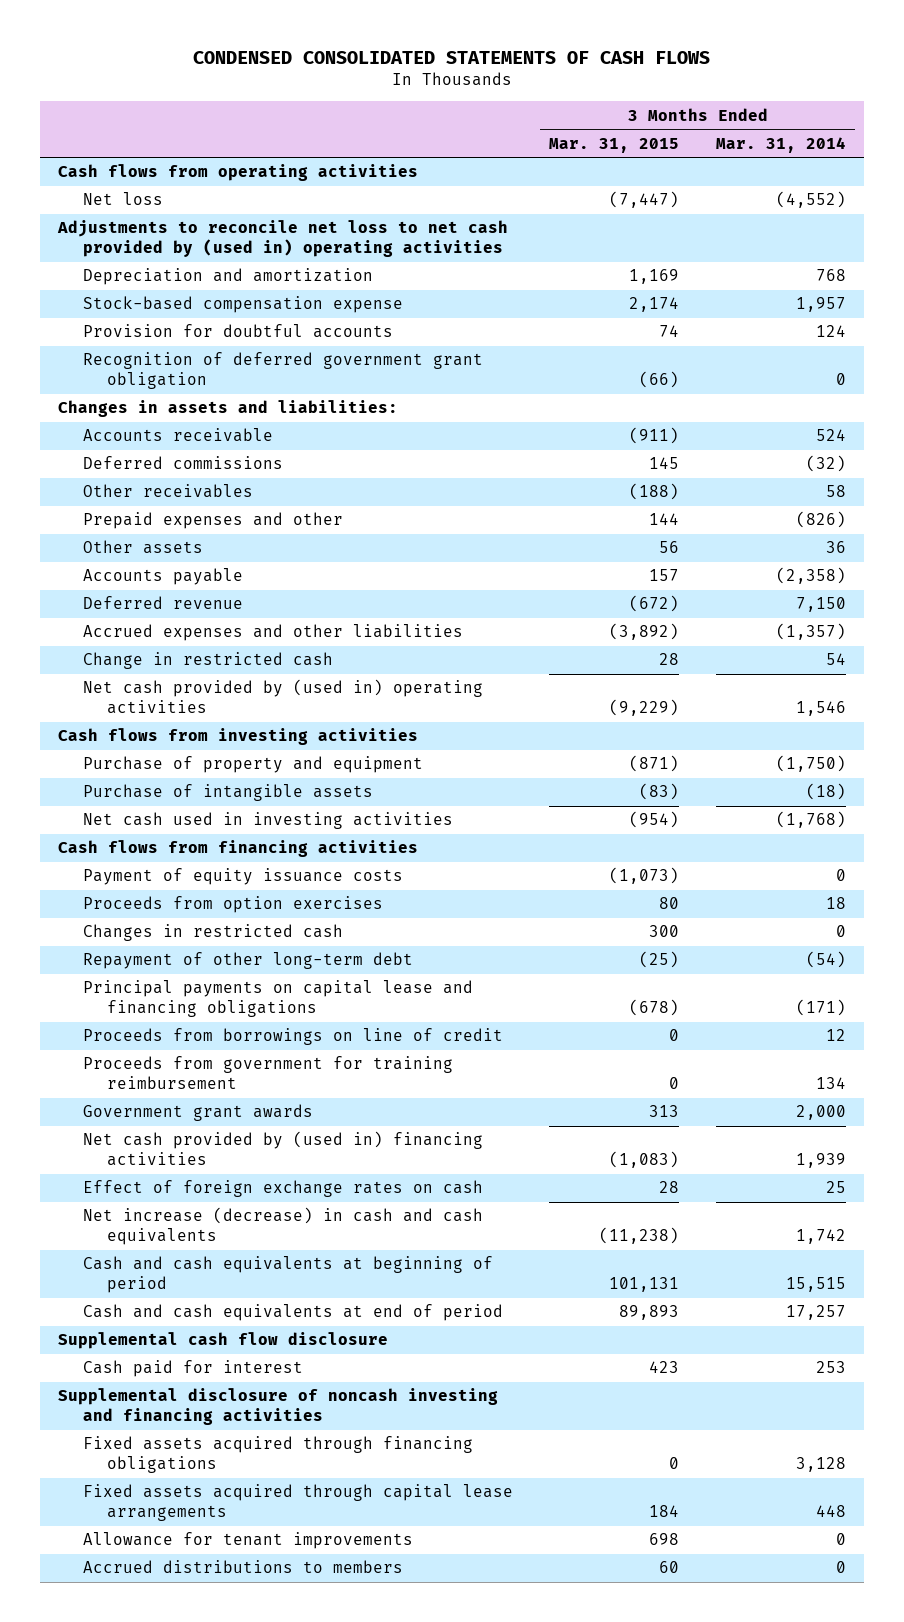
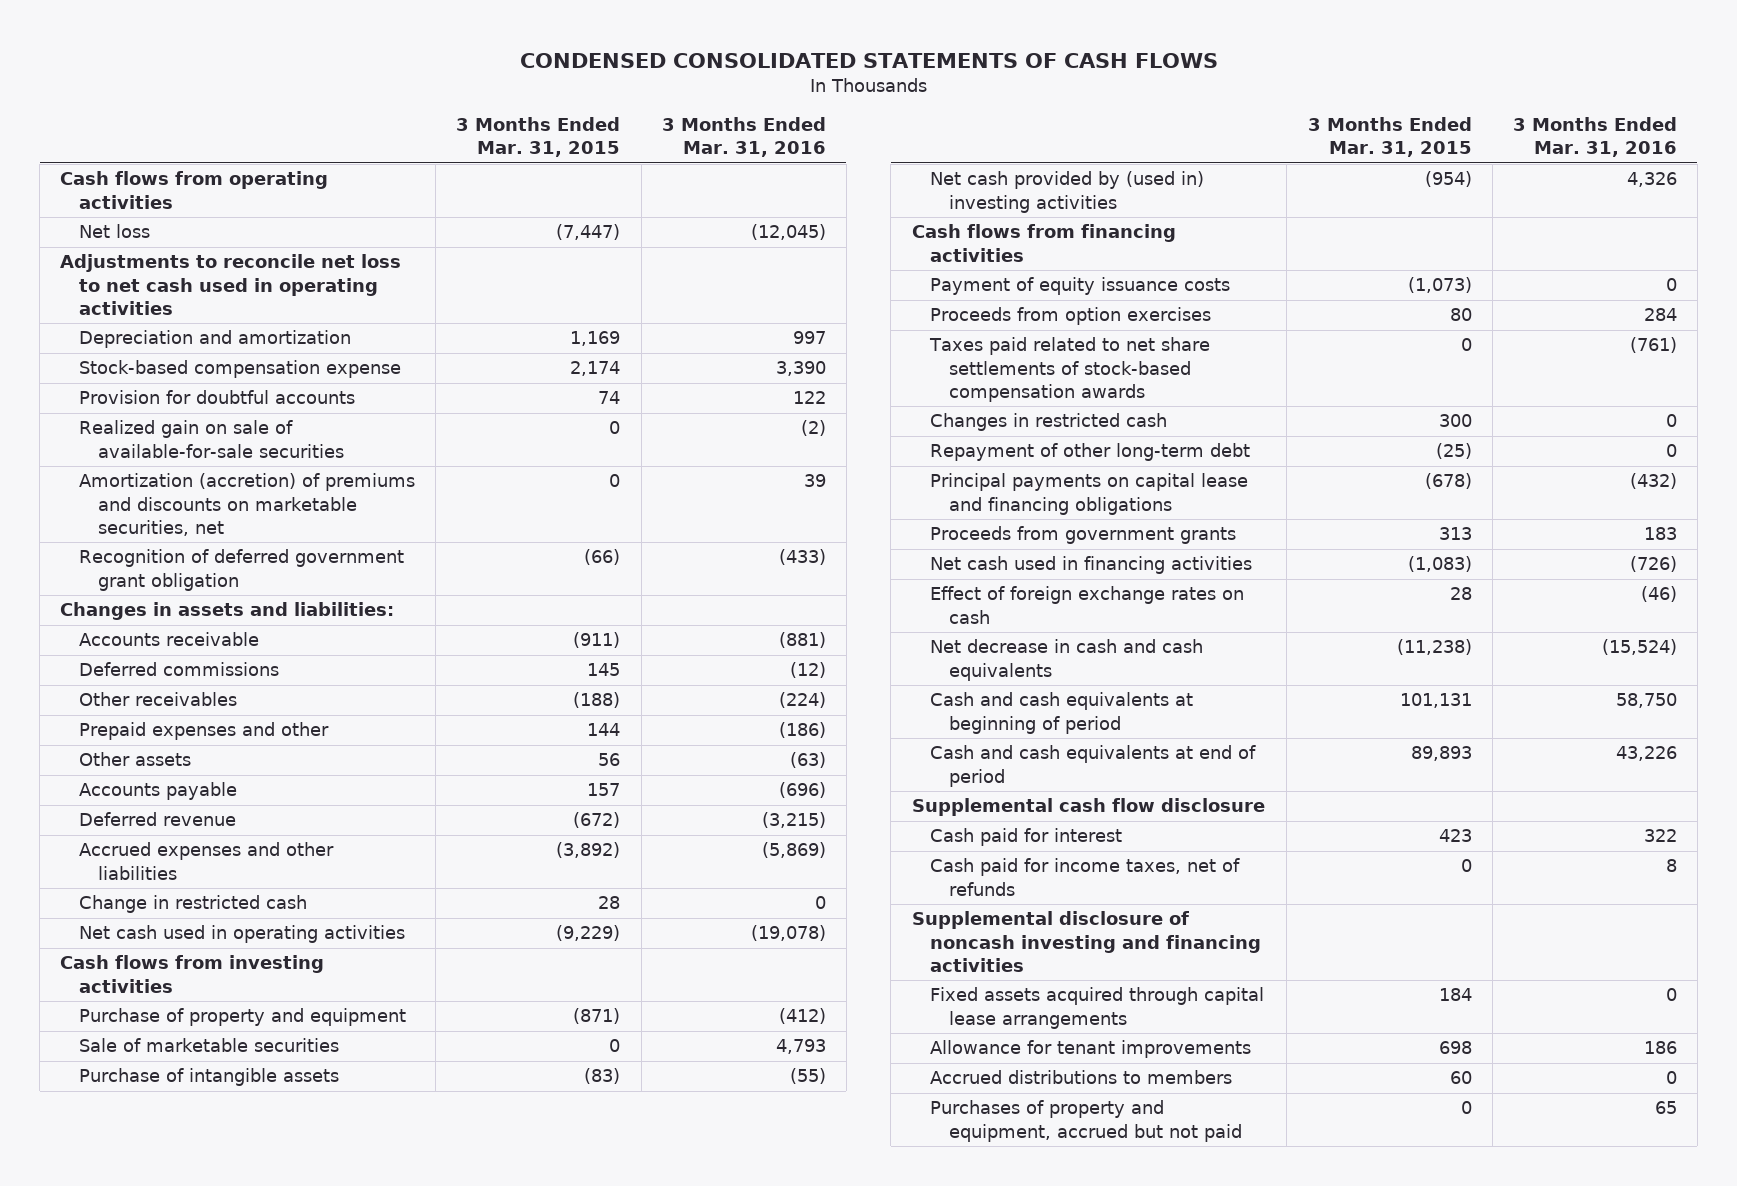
[715,136,846,153] Mar. 31, 2014 -> none
none -> [661,117,826,158] 3 Months Ended Mar. 31, 2016
[57,220,509,258] Adjustments to reconcile net loss to net cash provided by (used in) operating activities -> [60,254,402,315] Adjustments to reconcile net loss to net cash used in operating activities
none -> [79,420,345,458] Realized gain on sale of available-for-sale securities
none -> [79,473,416,536] Amortization (accretion) of premiums and discounts on marketable securities, net
[82,679,483,715] Net cash provided by (used in) operating activities -> [79,925,406,944] Net cash used in operating activities
none -> [79,1038,340,1053] Sale of marketable securities
[82,812,453,830] Net cash used in investing activities -> [930,171,1205,213] Net cash provided by (used in) investing activities
none -> [929,337,1211,402] Taxes paid related to net share settlements of stock-based compensation awards
[82,1028,503,1046] Proceeds from borrowings on line of credit -> none
[82,1056,453,1090] Proceeds from government for training reimbursement -> none
[82,1104,313,1122] Government grant awards -> [930,526,1237,545] Proceeds from government grants
[82,1131,483,1167] Net cash provided by (used in) financing activities -> [930,556,1253,575] Net cash used in financing activities
[82,1207,483,1246] Net increase (decrease) in cash and cash equivalents -> [930,639,1204,681] Net decrease in cash and cash equivalents
none -> [930,858,1241,896] Cash paid for income taxes, net of refunds
[82,1436,473,1474] Fixed assets acquired through financing obligations -> none
none -> [930,1100,1243,1142] Purchases of property and equipment, accrued but not paid

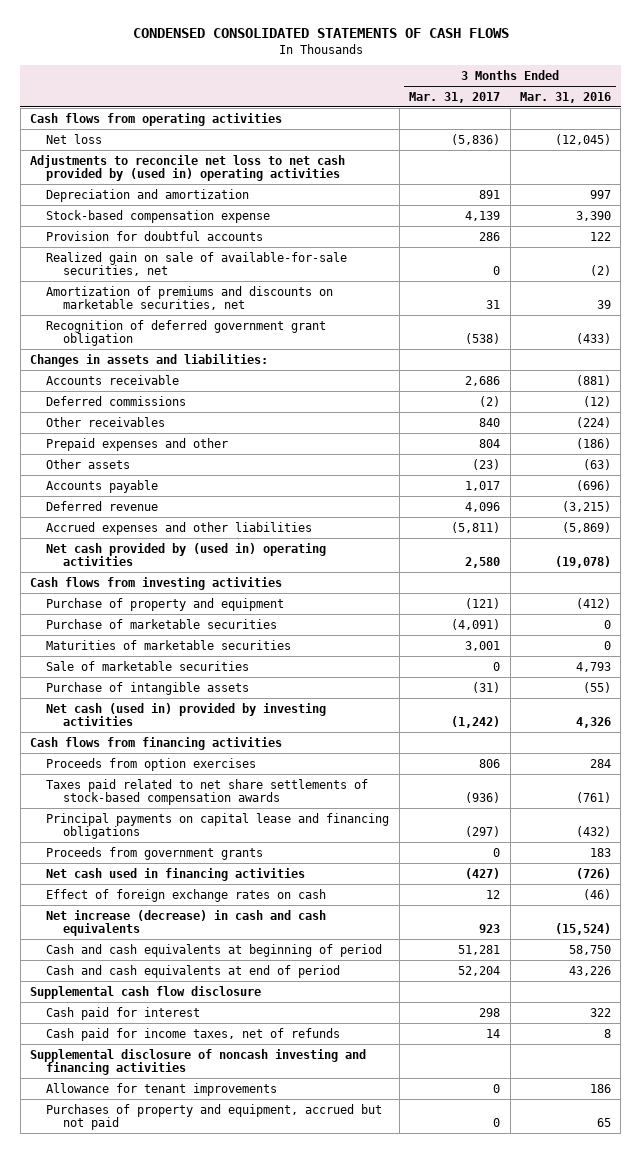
[456,117,621,158] 3 Months Ended Mar. 31, 2015 -> none
none -> [409,91,501,103] Mar. 31, 2017
[60,254,402,315] Adjustments to reconcile net loss to net cash used in operating activities -> [30,154,346,182] Adjustments to reconcile net loss to net cash provided by (used in) operating activities
[79,420,345,458] Realized gain on sale of available-for-sale securities -> [46,251,348,277] Realized gain on sale of available-for-sale securities, net
[79,473,416,536] Amortization (accretion) of premiums and discounts on marketable securities, net -> [46,285,334,311] Amortization of premiums and discounts on marketable securities, net
[79,895,308,914] Change in restricted cash -> none
[79,925,406,944] Net cash used in operating activities -> [46,542,327,567] Net cash provided by (used in) operating activities
none -> [46,618,278,629] Purchase of marketable securities
none -> [46,639,292,650] Maturities of marketable securities
[930,171,1205,213] Net cash provided by (used in) investing activities -> [46,702,327,727] Net cash (used in) provided by investing activities
[930,277,1231,296] Payment of equity issuance costs -> none
[930,413,1168,432] Changes in restricted cash -> none
[930,443,1251,462] Repayment of other long-term debt -> none
[930,639,1204,681] Net decrease in cash and cash equivalents -> [46,909,327,937] Net increase (decrease) in cash and cash equivalents
[930,987,1265,1029] Fixed assets acquired through capital lease arrangements -> none
[930,1070,1233,1085] Accrued distributions to members -> none

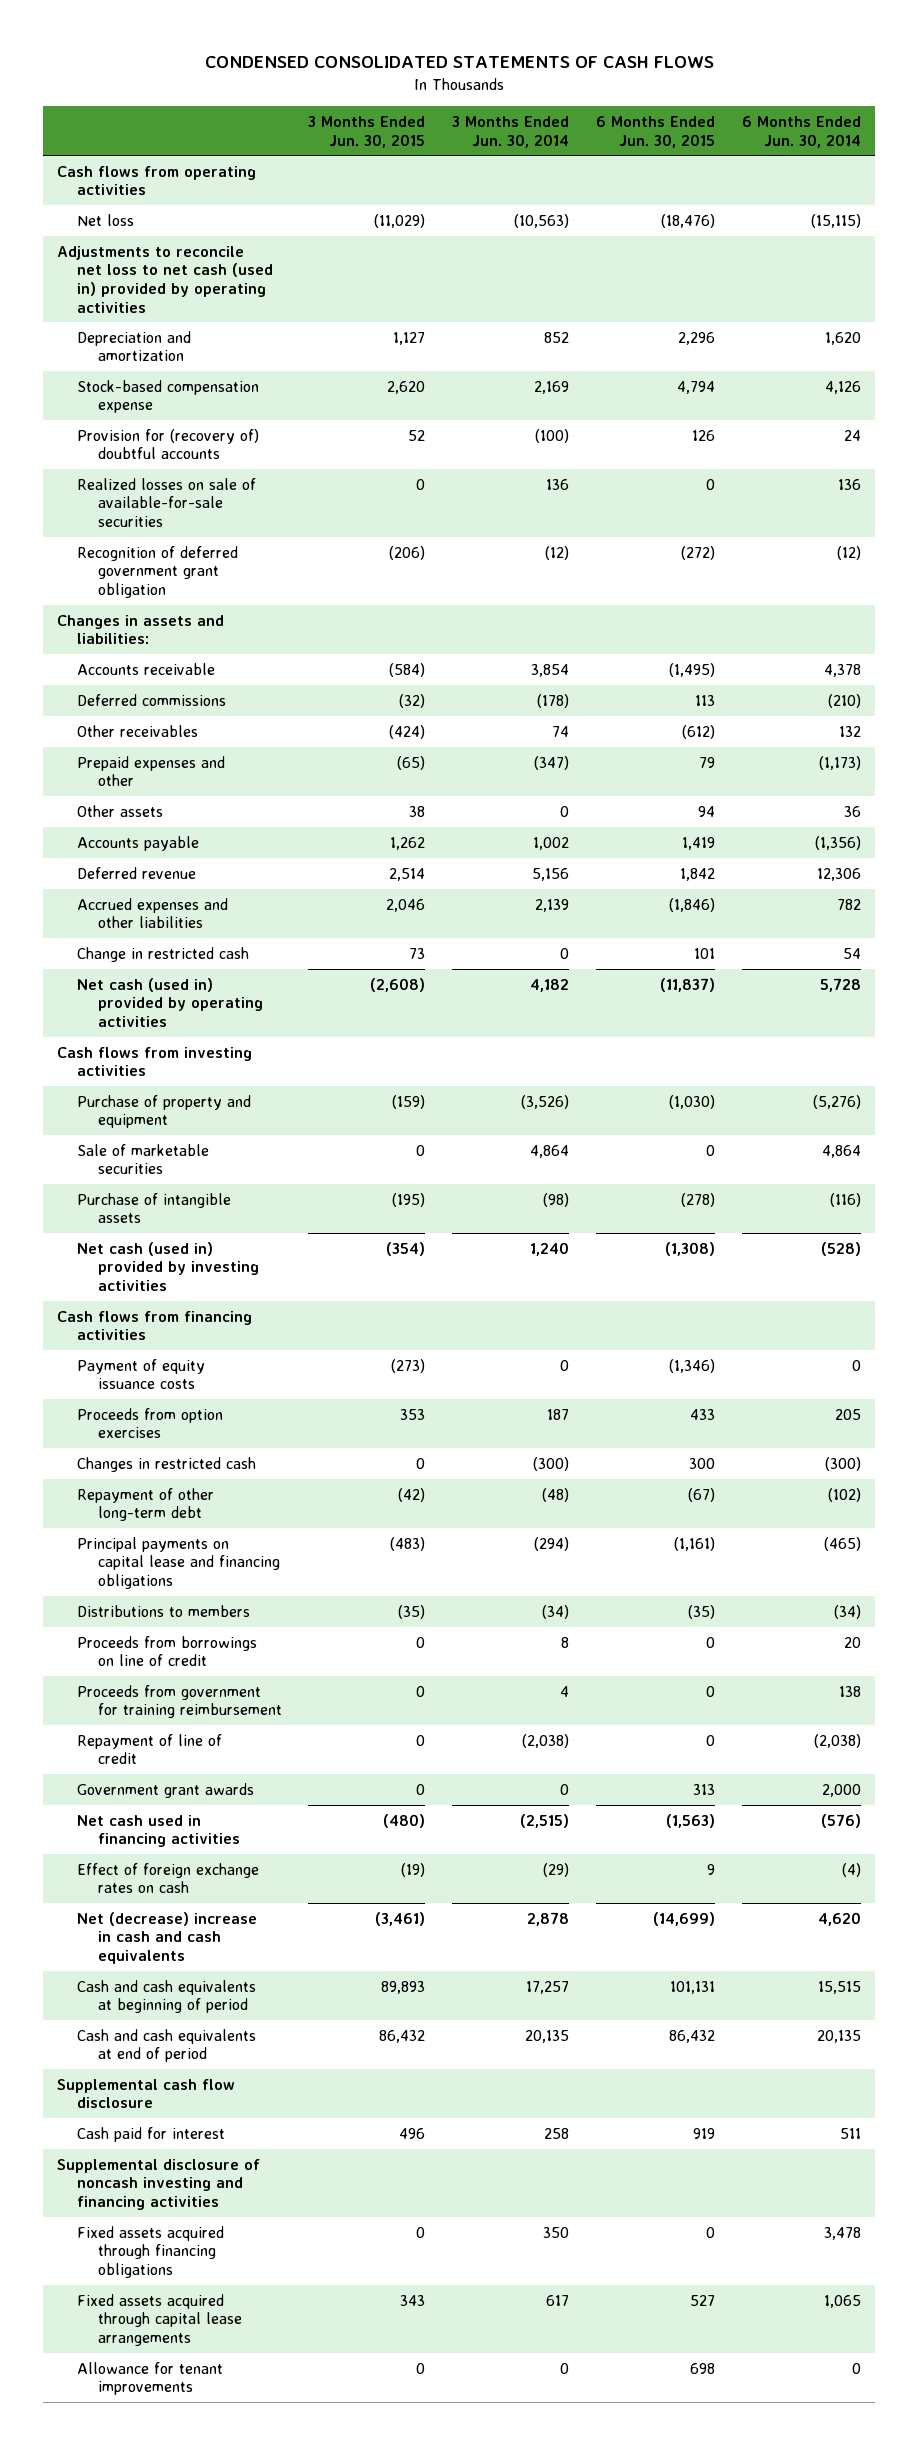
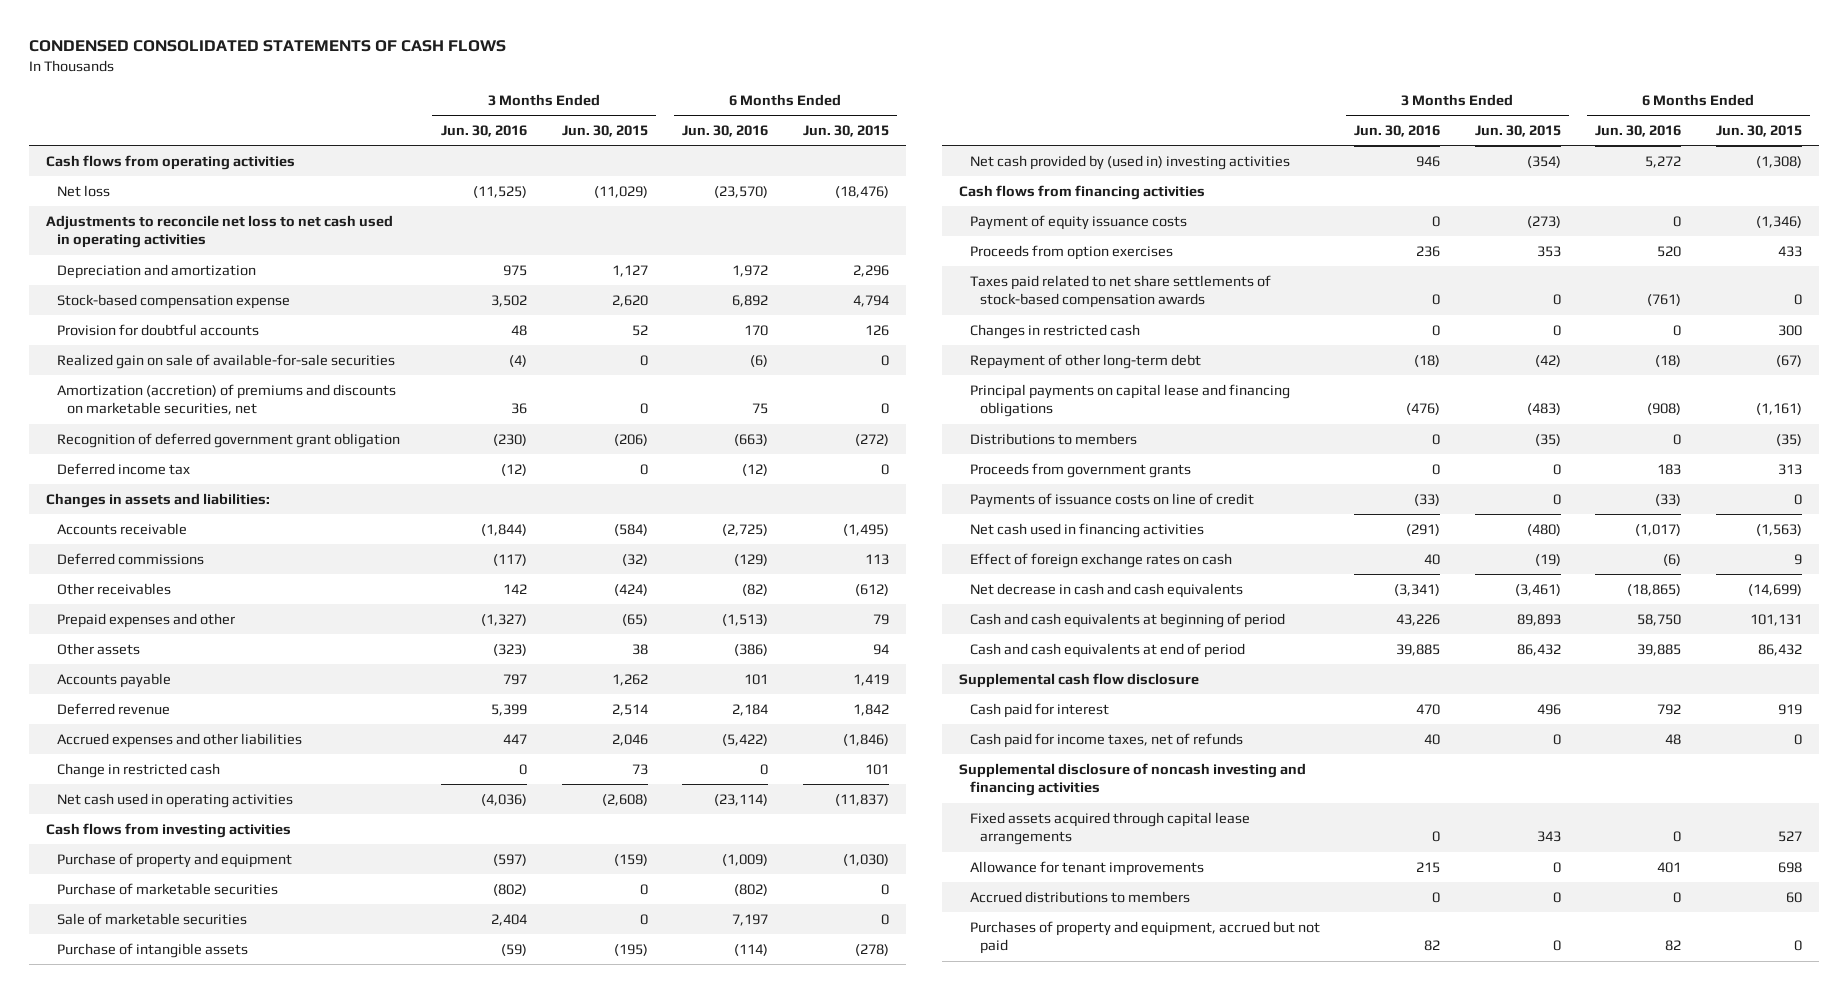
[452,115,570,148] 3 Months Ended Jun. 30, 2014 -> none
[742,115,862,148] 6 Months Ended Jun. 30, 2014 -> none
none -> [441,124,528,137] Jun. 30, 2016
none -> [682,124,769,137] Jun. 30, 2016
[56,245,274,313] Adjustments to reconcile net loss to net cash (used in) provided by operating activities -> [46,214,394,249] Adjustments to reconcile net loss to net cash used in operating activities
[77,428,260,460] Provision for (recovery of) doubtful accounts -> [56,323,259,336] Provision for doubtful accounts
[77,477,257,528] Realized losses on sale of available-for-sale securities -> [56,353,395,369] Realized gain on sale of available-for-sale securities
none -> [56,383,396,416] Amortization (accretion) of premiums and discounts on marketable securities, net
none -> [56,462,190,475] Deferred income tax
[77,977,263,1028] Net cash (used in) provided by operating activities -> [56,792,293,808] Net cash used in operating activities
none -> [56,882,278,895] Purchase of marketable securities
[77,1241,259,1292] Net cash (used in) provided by investing activities -> [969,154,1290,170] Net cash provided by (used in) investing activities
none -> [969,274,1271,309] Taxes paid related to net share settlements of stock-based compensation awards
[77,1635,258,1667] Proceeds from borrowings on line of credit -> none
[77,1684,282,1719] Proceeds from government for training reimbursement -> none
[77,1733,223,1765] Repayment of line of credit -> none
[77,1782,255,1798] Government grant awards -> [969,462,1191,478] Proceeds from government grants
none -> [969,492,1254,508] Payments of issuance costs on line of credit
[77,1911,258,1965] Net (decrease) increase in cash and cash equivalents -> [969,582,1243,598] Net decrease in cash and cash equivalents
none -> [969,732,1243,748] Cash paid for income taxes, net of refunds
[77,2225,225,2279] Fixed assets acquired through financing obligations -> none
none -> [969,890,1190,903] Accrued distributions to members
none -> [969,920,1320,955] Purchases of property and equipment, accrued but not paid

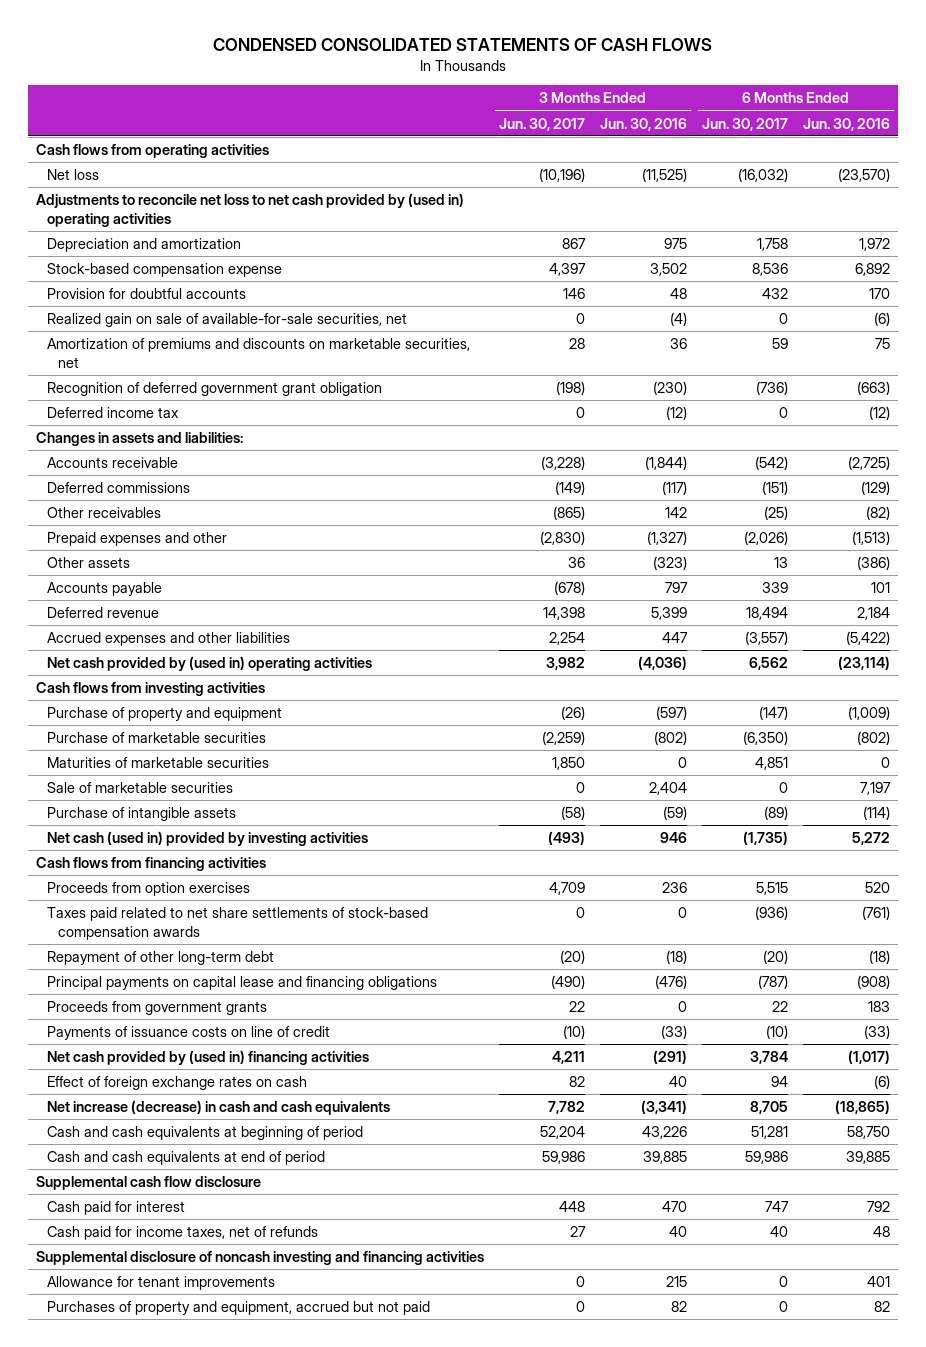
[561,124,648,137] Jun. 30, 2015 -> none
[802,124,889,137] Jun. 30, 2015 -> none
none -> [498,117,585,131] Jun. 30, 2017
none -> [702,117,789,131] Jun. 30, 2017
[46,214,394,249] Adjustments to reconcile net loss to net cash used in operating activities -> [35,193,464,227] Adjustments to reconcile net loss to net cash provided by (used in) operating activities
[56,353,395,369] Realized gain on sale of available-for-sale securities -> [46,313,407,328] Realized gain on sale of available-for-sale securities, net
[56,383,396,416] Amortization (accretion) of premiums and discounts on marketable securities, net -> [46,338,470,368] Amortization of premiums and discounts on marketable securities, net
[56,762,220,778] Change in restricted cash -> none
[56,792,293,808] Net cash used in operating activities -> [46,656,372,672] Net cash provided by (used in) operating activities
none -> [46,757,269,769] Maturities of marketable securities
[969,154,1290,170] Net cash provided by (used in) investing activities -> [46,831,368,847] Net cash (used in) provided by investing activities
[969,214,1187,230] Payment of equity issuance costs -> none
[969,323,1140,339] Changes in restricted cash -> none
[969,432,1137,445] Distributions to members -> none
[969,522,1204,538] Net cash used in financing activities -> [46,1050,369,1066] Net cash provided by (used in) financing activities
[969,582,1243,598] Net decrease in cash and cash equivalents -> [46,1100,390,1116] Net increase (decrease) in cash and cash equivalents
[969,811,1250,846] Fixed assets acquired through capital lease arrangements -> none
[969,890,1190,903] Accrued distributions to members -> none

